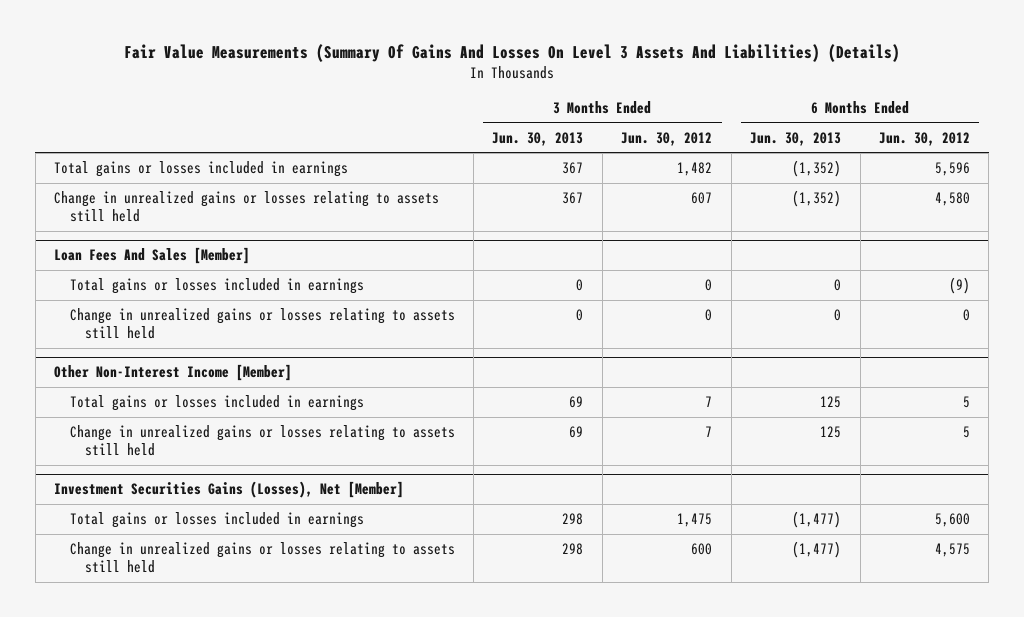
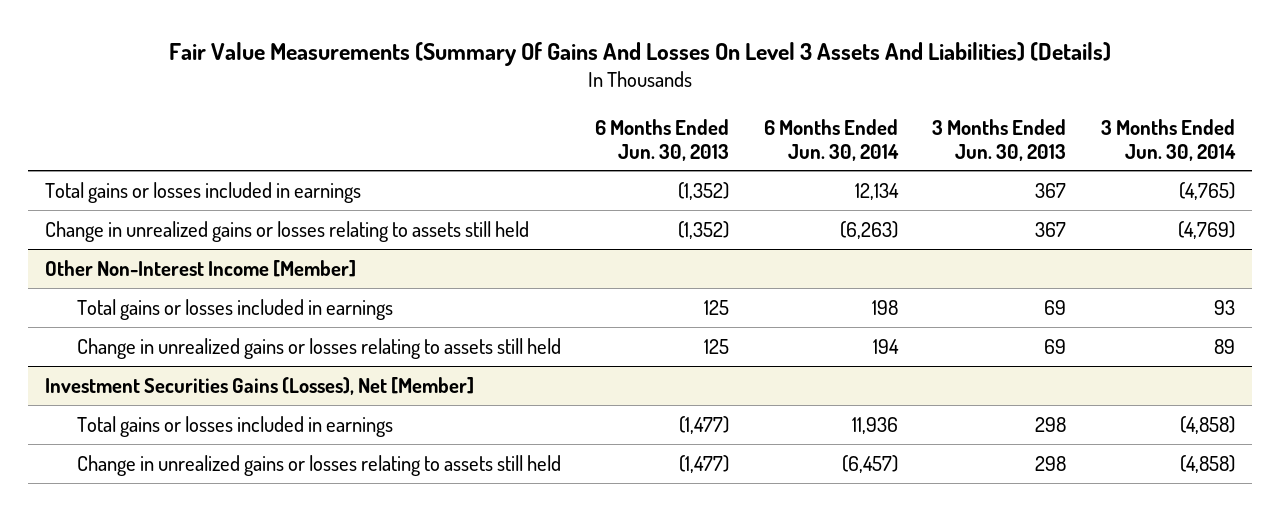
[621,131,713,146] Jun. 30, 2012 -> none
[878,131,970,146] Jun. 30, 2012 -> none
none -> [763,118,899,161] 6 Months Ended Jun. 30, 2014
none -> [1101,118,1237,161] 3 Months Ended Jun. 30, 2014
[54,247,251,265] Loan Fees And Sales [Member] -> none
[69,277,364,294] Total gains or losses included in earnings -> none
[69,307,455,340] Change in unrealized gains or losses relating to assets still held -> none

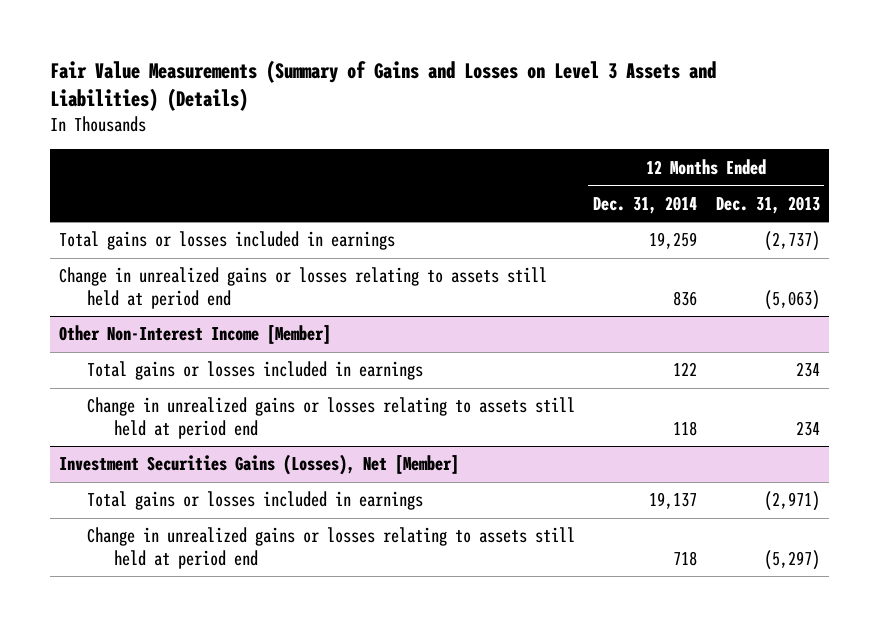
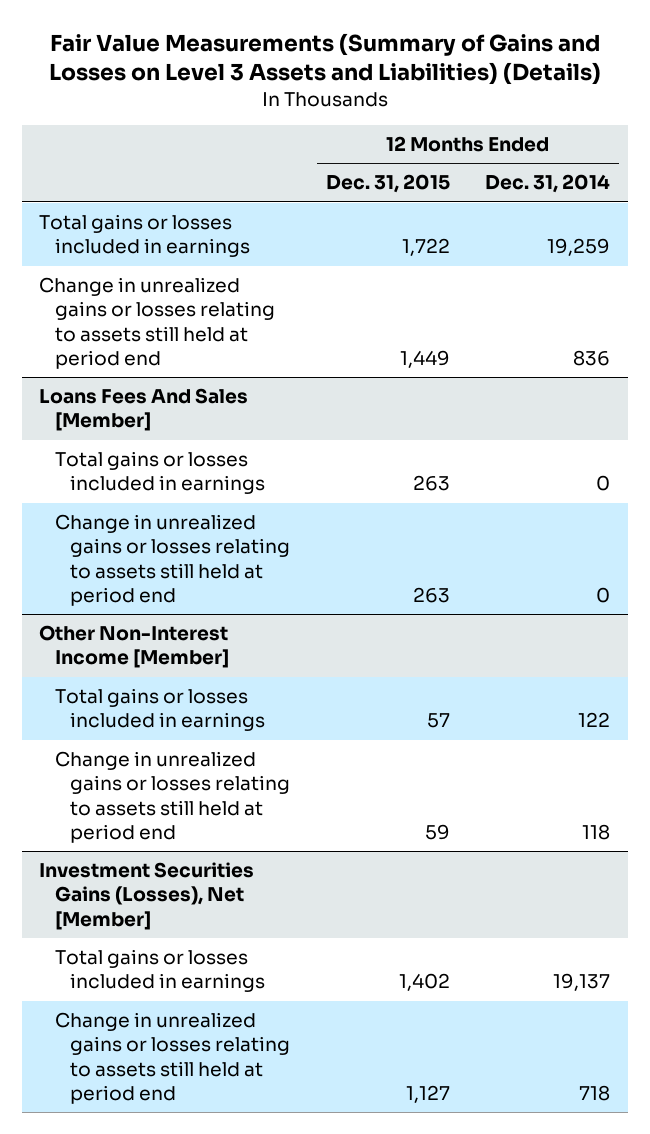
[715,195,820,214] Dec. 31, 2013 -> none
none -> [325,174,450,194] Dec. 31, 2015
none -> [39,388,249,432] Loans Fees And Sales [Member]
none -> [54,451,266,495] Total gains or losses included in earnings
none -> [54,514,291,606] Change in unrealized gains or losses relating to assets still held at period end

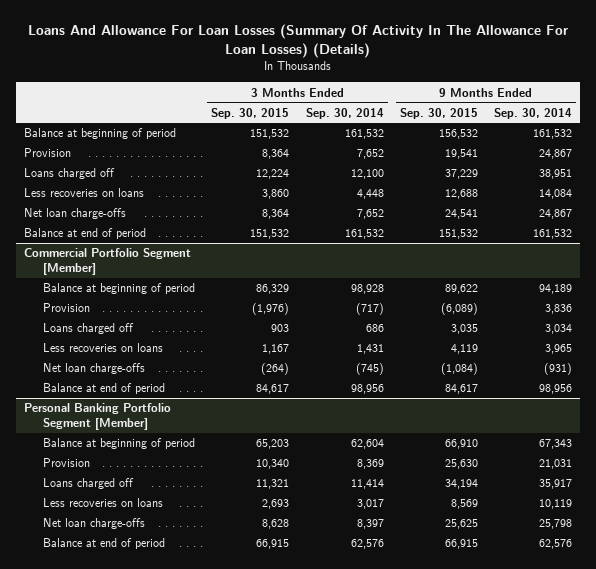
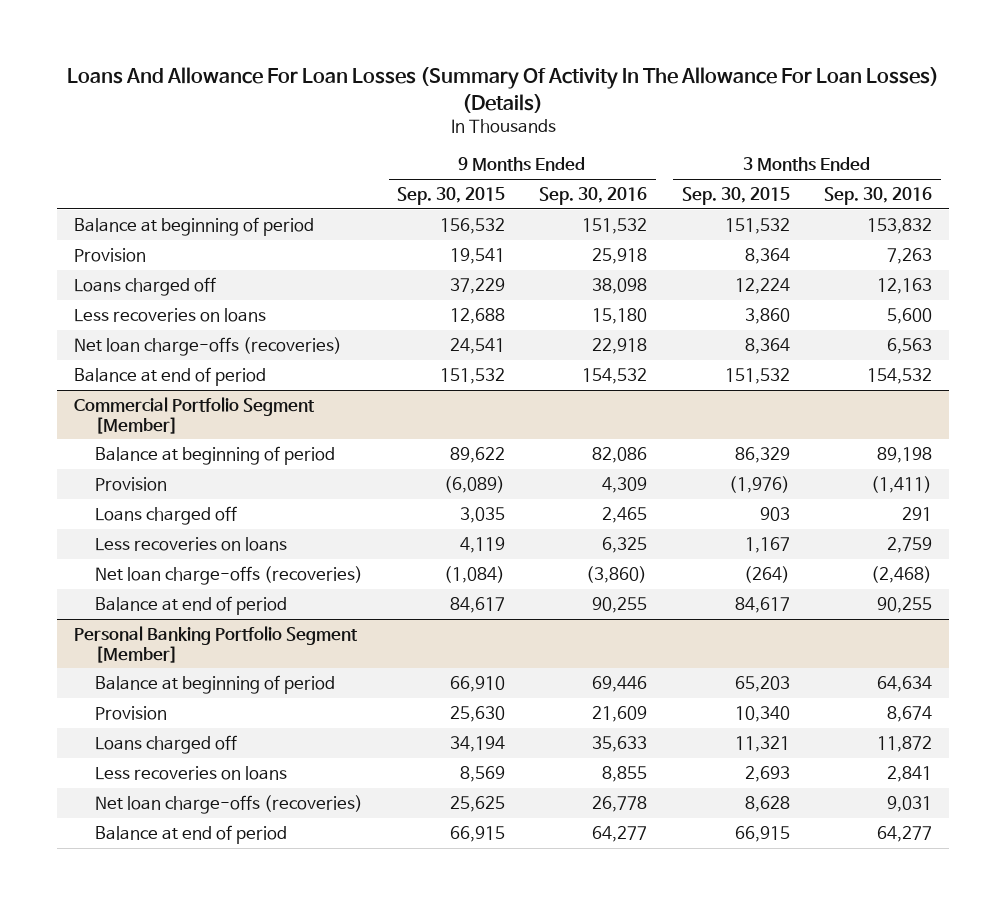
[305,107,384,119] Sep. 30, 2014 -> none
[494,107,573,119] Sep. 30, 2014 -> none
none -> [539,187,648,206] Sep. 30, 2016
none -> [824,187,933,206] Sep. 30, 2016
[24,208,127,220] Net loan charge-offs -> [73,336,342,356] Net loan charge-offs (recoveries)
[43,363,146,375] Net loan charge-offs -> [94,565,363,585] Net loan charge-offs (recoveries)
[43,518,146,530] Net loan charge-offs -> [94,794,363,814] Net loan charge-offs (recoveries)

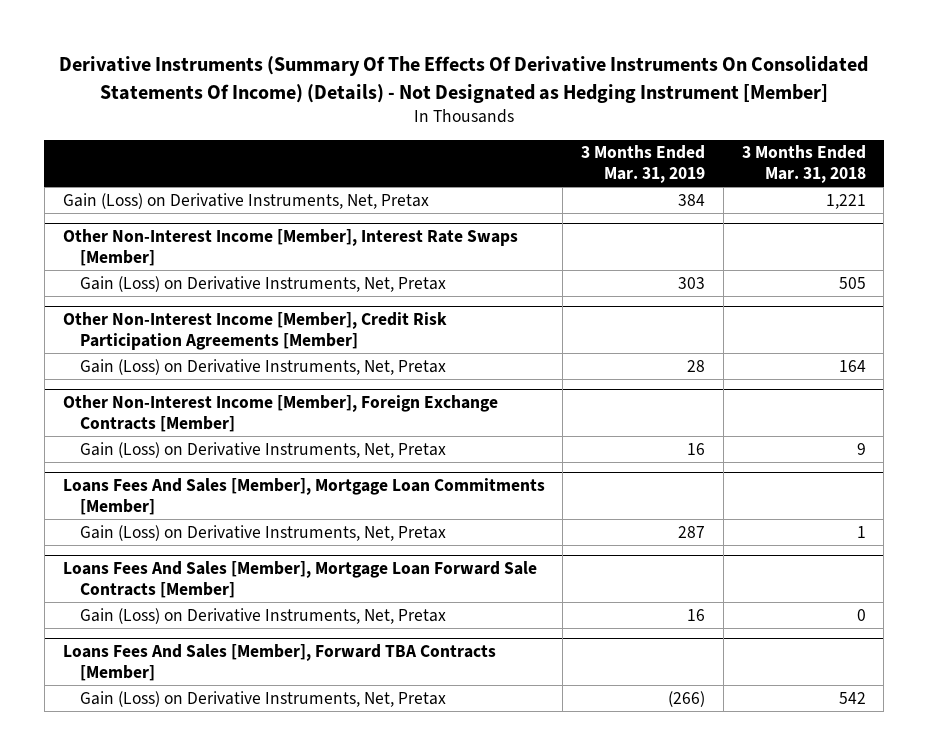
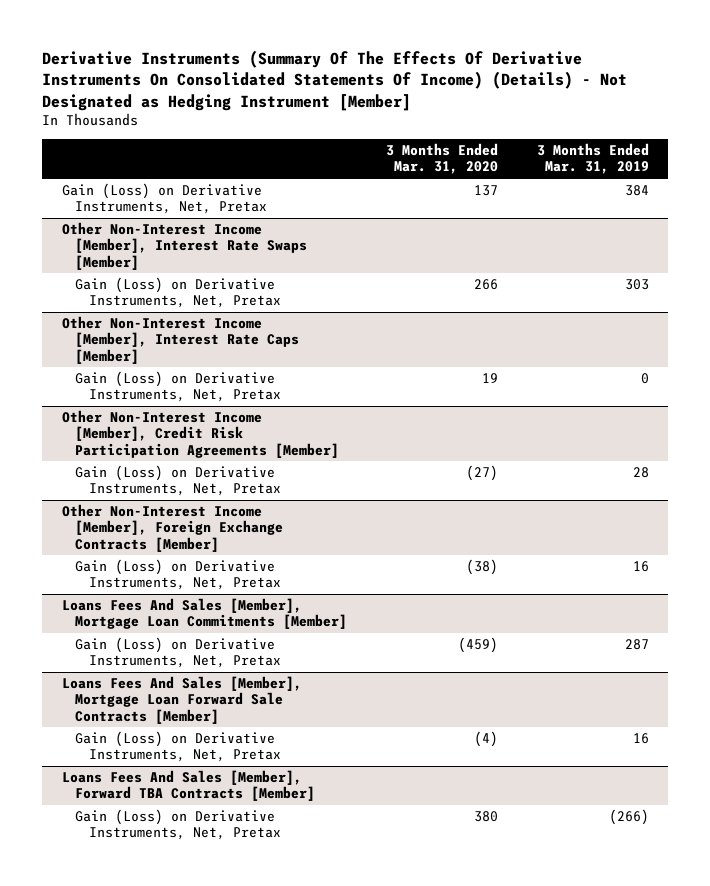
[741,145,866,184] 3 Months Ended Mar. 31, 2018 -> none
none -> [385,143,498,175] 3 Months Ended Mar. 31, 2020
none -> [61,316,300,364] Other Non-Interest Income [Member], Interest Rate Caps [Member]
none -> [75,371,282,403] Gain (Loss) on Derivative Instruments, Net, Pretax

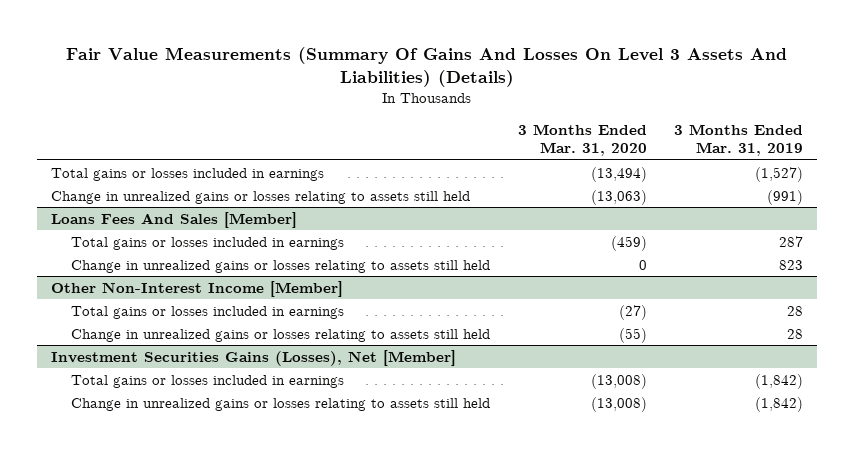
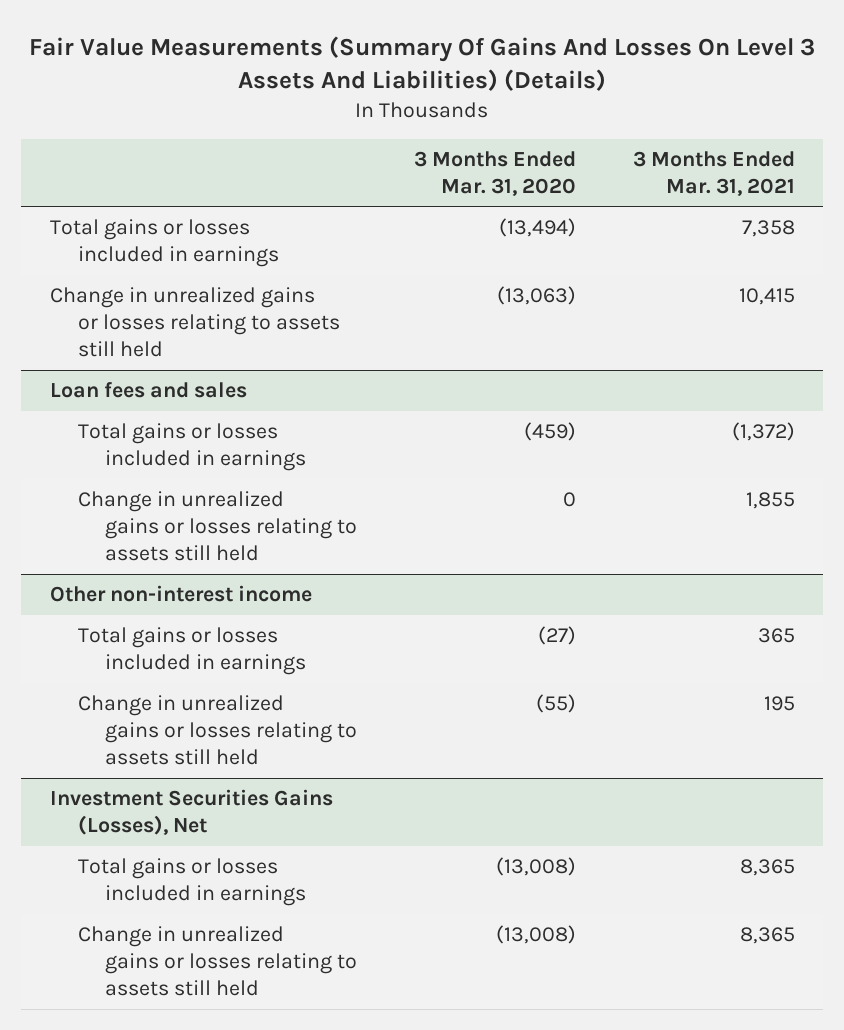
[674,123,804,157] 3 Months Ended Mar. 31, 2019 -> none
none -> [632,150,795,196] 3 Months Ended Mar. 31, 2021
[51,211,298,228] Loans Fees And Sales [Member] -> [49,382,247,399] Loan fees and sales
[51,280,344,297] Other Non-Interest Income [Member] -> [49,585,312,603] Other non-interest income
[51,349,457,366] Investment Securities Gains (Losses), Net [Member] -> [49,789,333,836] Investment Securities Gains (Losses), Net

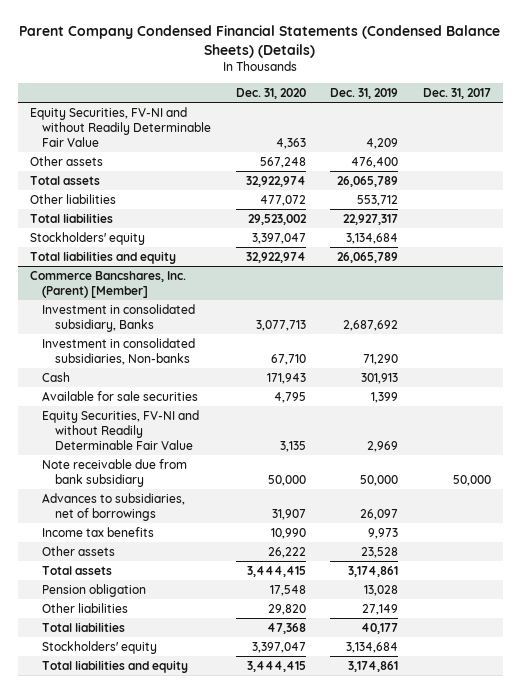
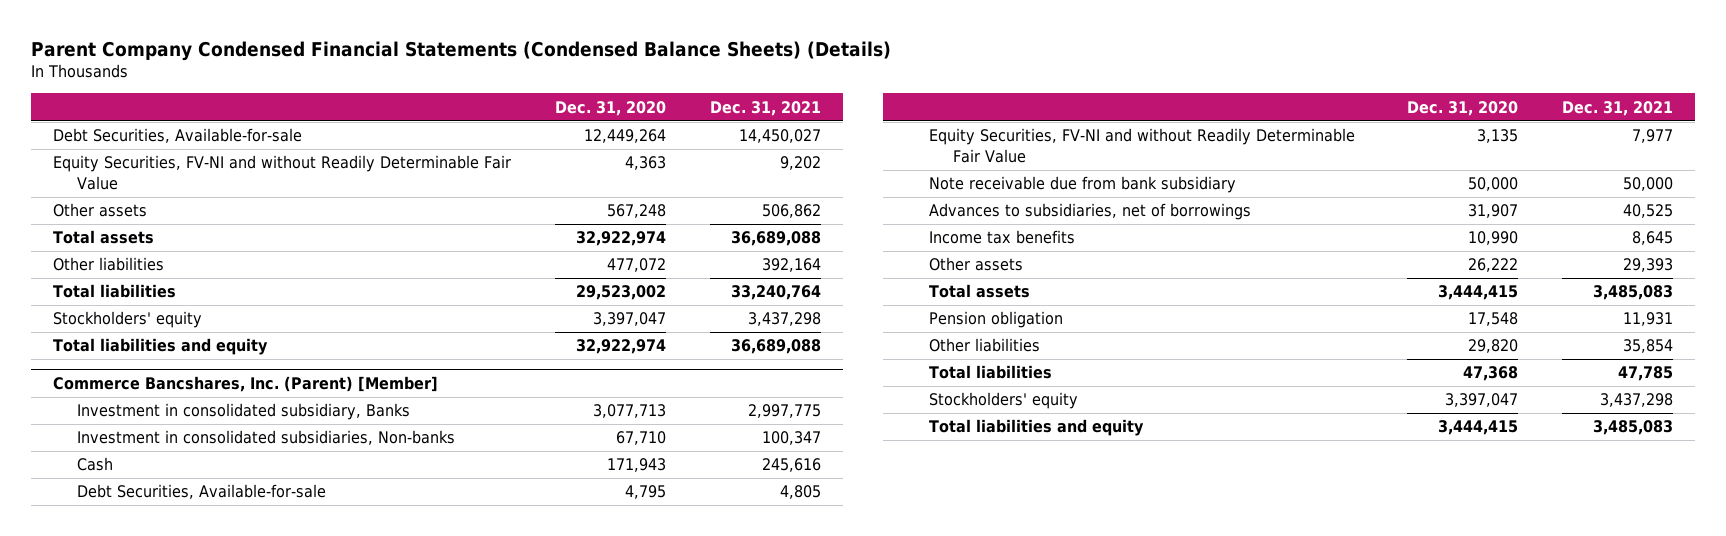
[330,88,399,100] Dec. 31, 2019 -> none
[422,88,491,100] Dec. 31, 2017 -> none
none -> [710,100,822,116] Dec. 31, 2021
none -> [53,128,303,144] Debt Securities, Available-for-sale
[42,390,199,401] Available for sale securities -> [77,484,327,500] Debt Securities, Available-for-sale

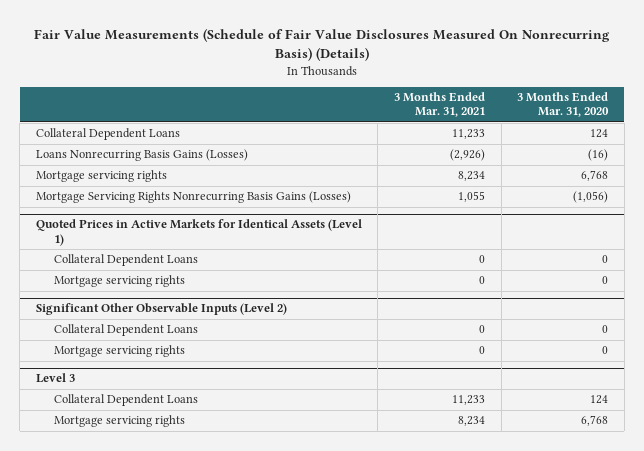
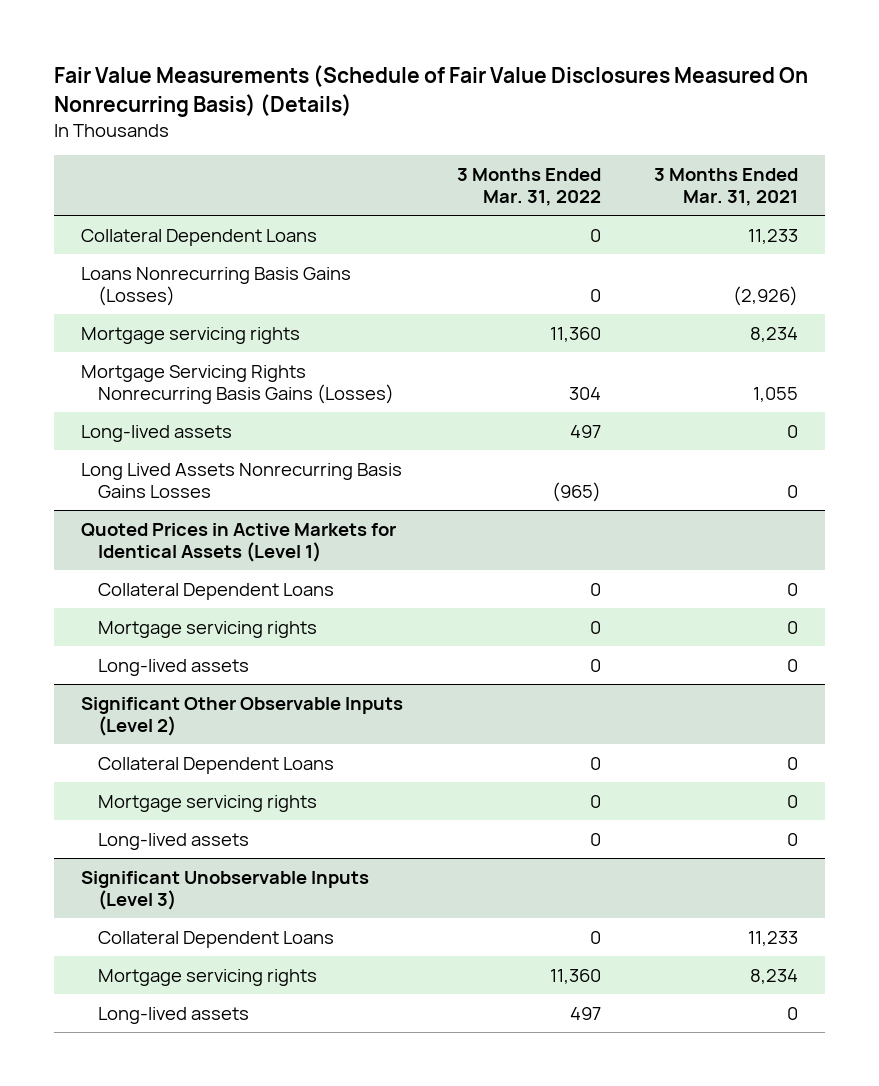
[517,92,610,118] 3 Months Ended Mar. 31, 2020 -> none
none -> [456,167,601,207] 3 Months Ended Mar. 31, 2022
none -> [81,424,233,442] Long-lived assets
none -> [81,462,403,499] Long Lived Assets Nonrecurring Basis Gains Losses
none -> [97,658,249,676] Long-lived assets
none -> [97,832,249,850] Long-lived assets
[35,373,75,384] Level 3 -> [81,870,370,911] Significant Unobservable Inputs (Level 3)
none -> [97,1006,249,1024] Long-lived assets

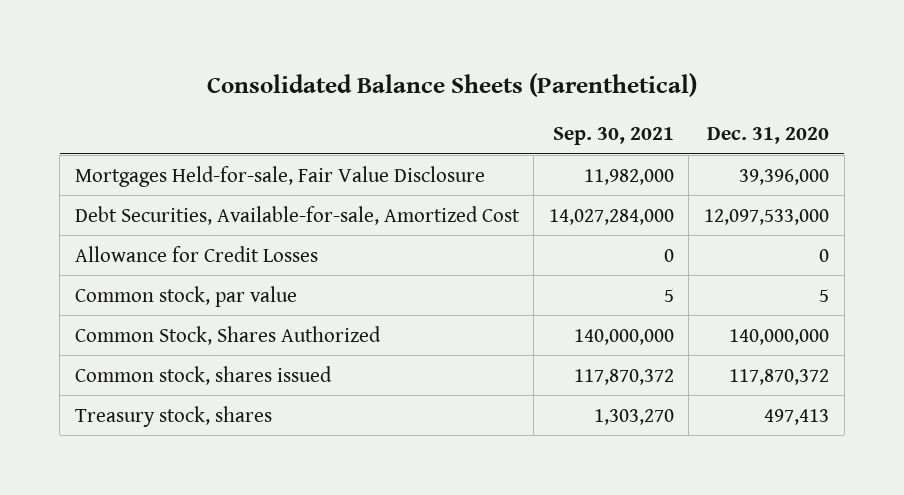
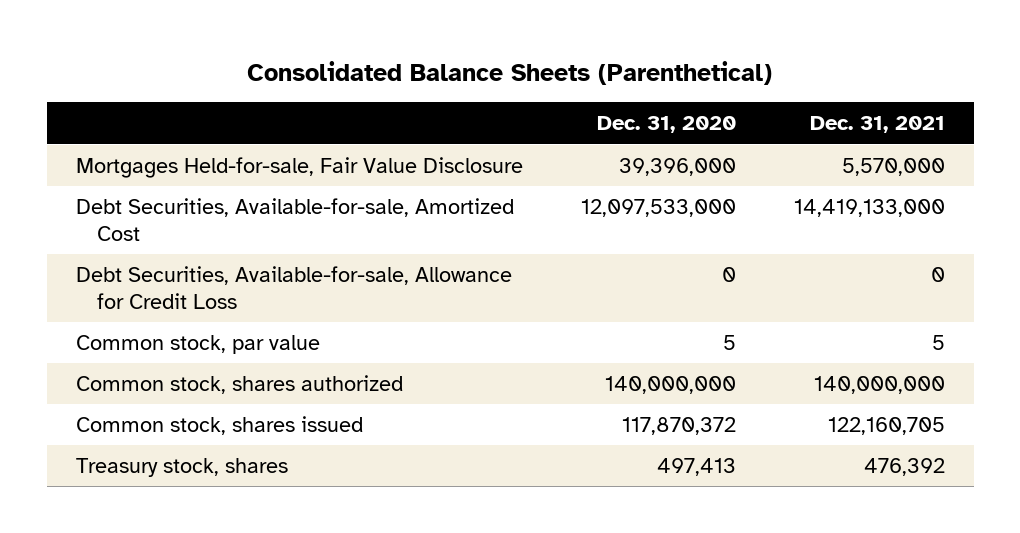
[552,127,674,146] Sep. 30, 2021 -> none
none -> [809,116,945,134] Dec. 31, 2021
[74,245,318,262] Allowance for Credit Losses -> [75,265,512,309] Debt Securities, Available-for-sale, Allowance for Credit Loss
[74,325,381,345] Common Stock, Shares Authorized -> [75,374,403,394] Common stock, shares authorized

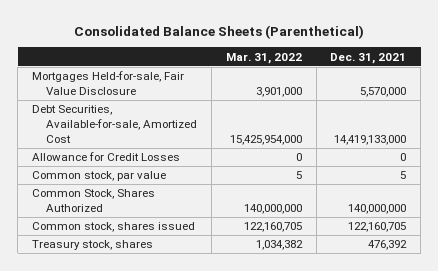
[596,116,736,134] Dec. 31, 2020 -> none
none -> [225,52,302,64] Mar. 31, 2022
[75,265,512,309] Debt Securities, Available-for-sale, Allowance for Credit Loss -> [31,152,180,162] Allowance for Credit Losses
[75,374,403,394] Common stock, shares authorized -> [31,189,155,213] Common Stock, Shares Authorized

